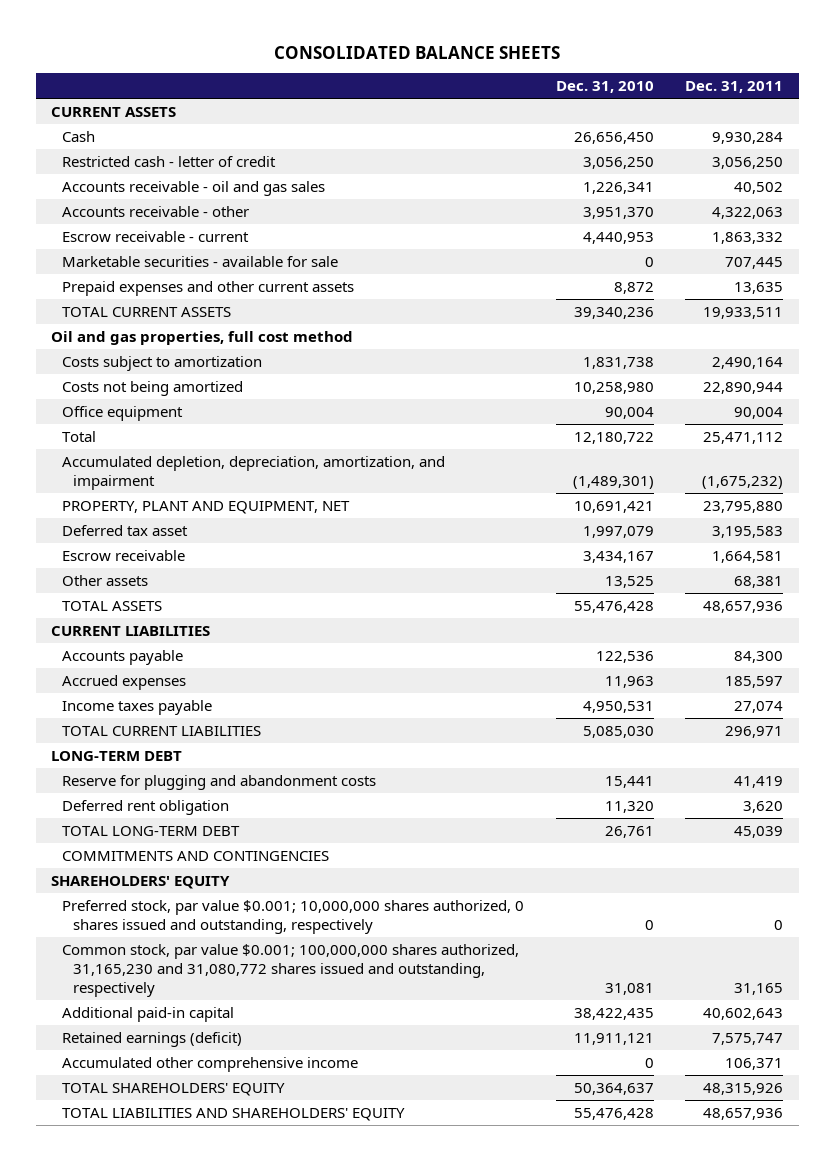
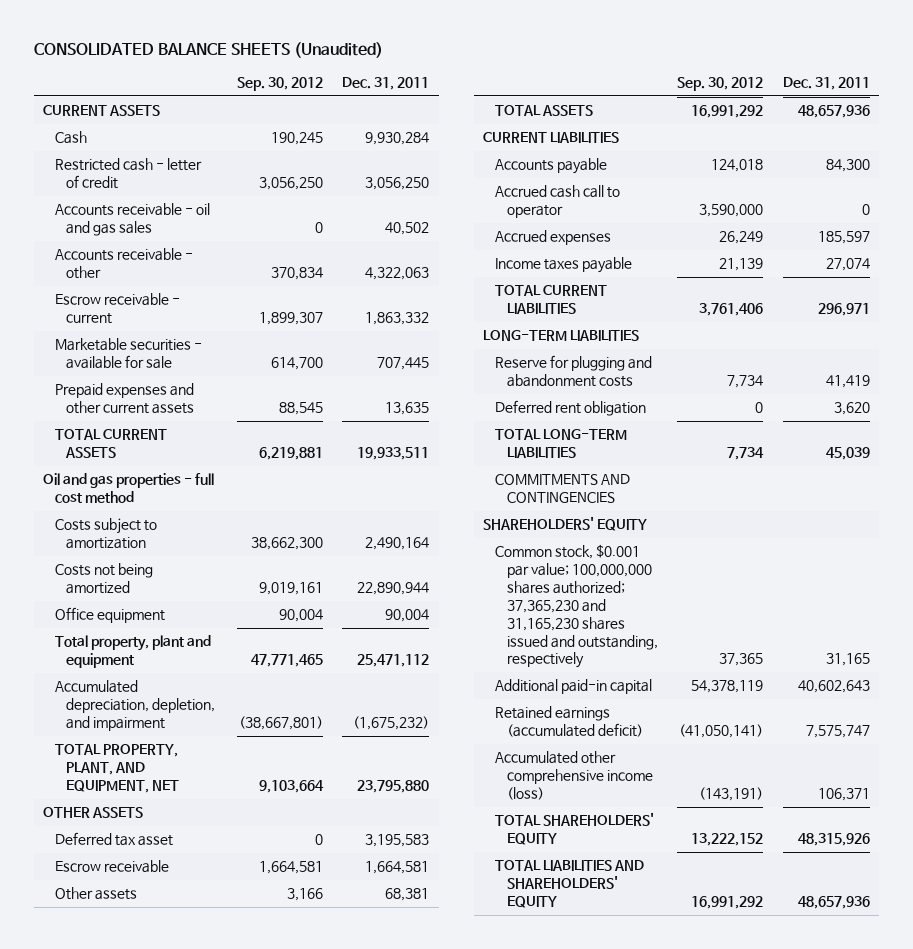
[274,45,561,59] CONSOLIDATED BALANCE SHEETS -> [33,41,383,58] CONSOLIDATED BALANCE SHEETS (Unaudited)
[555,81,654,94] Dec. 31, 2010 -> none
none -> [236,77,323,92] Sep. 30, 2012
[51,330,354,345] Oil and gas properties, full cost method -> [43,473,215,504] Oil and gas properties - full cost method
[62,430,97,442] Total -> [54,635,211,669] Total property, plant and equipment
[62,455,446,490] Accumulated depletion, depreciation, amortization, and impairment -> [54,680,216,732] Accumulated depreciation, depletion, and impairment
[62,500,351,514] PROPERTY, PLANT AND EQUIPMENT, NET -> [54,744,180,794] TOTAL PROPERTY, PLANT, AND EQUIPMENT, NET
none -> [43,807,144,819] OTHER ASSETS
none -> [495,185,621,219] Accrued cash call to operator
[51,750,183,761] LONG-TERM DEBT -> [483,330,640,342] LONG-TERM LIABILITIES
[62,825,241,836] TOTAL LONG-TERM DEBT -> [495,429,628,459] TOTAL LONG-TERM LIABILITIES
[62,899,525,934] Preferred stock, par value $0.001; 10,000,000 shares authorized, 0 shares issued and outstanding, respectively -> none
[62,943,520,998] Common stock, par value $0.001; 100,000,000 shares authorized, 31,165,230 and 31,080,772 shares issued and outstanding, respectively -> [495,544,658,669] Common stock, $0.001 par value; 100,000,000 shares authorized; 37,365,230 and 31,165,230 shares issued and outstanding, respectively
[62,1031,243,1047] Retained earnings (deficit) -> [495,706,643,738] Retained earnings (accumulated deficit)
[62,1056,359,1072] Accumulated other comprehensive income -> [495,751,653,801] Accumulated other comprehensive income (loss)

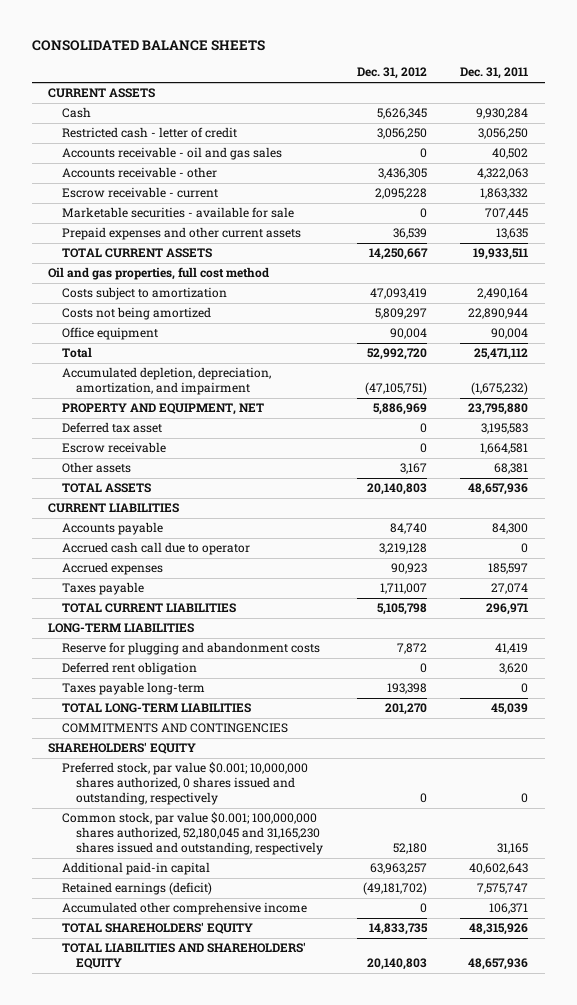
[33,41,383,58] CONSOLIDATED BALANCE SHEETS (Unaudited) -> [31,39,265,51] CONSOLIDATED BALANCE SHEETS
[236,77,323,92] Sep. 30, 2012 -> none
none -> [356,67,427,80] Dec. 31, 2012
[43,473,215,504] Oil and gas properties - full cost method -> [48,267,270,281] Oil and gas properties, full cost method
[43,807,144,819] OTHER ASSETS -> none
[54,635,211,669] Total property, plant and equipment -> [62,347,93,359] Total
[54,680,216,732] Accumulated depreciation, depletion, and impairment -> [62,367,272,396] Accumulated depletion, depreciation, amortization, and impairment
[54,744,180,794] TOTAL PROPERTY, PLANT, AND EQUIPMENT, NET -> [62,403,265,416] PROPERTY AND EQUIPMENT, NET
[495,185,621,219] Accrued cash call to operator -> [62,542,251,556] Accrued cash call due to operator
[495,257,633,274] Income taxes payable -> [62,582,145,596] Taxes payable
none -> [62,682,206,696] Taxes payable long-term
none -> [62,762,309,805] Preferred stock, par value $0.001; 10,000,000 shares authorized, 0 shares issued and outstanding, respectively
[495,544,658,669] Common stock, $0.001 par value; 100,000,000 shares authorized; 37,365,230 and 31,165,230 shares issued and outstanding, respectively -> [62,812,323,855] Common stock, par value $0.001; 100,000,000 shares authorized, 52,180,045 and 31,165,230 shares issued and outstanding, respectively
[495,706,643,738] Retained earnings (accumulated deficit) -> [62,882,213,896] Retained earnings (deficit)
[495,751,653,801] Accumulated other comprehensive income (loss) -> [62,902,308,916] Accumulated other comprehensive income

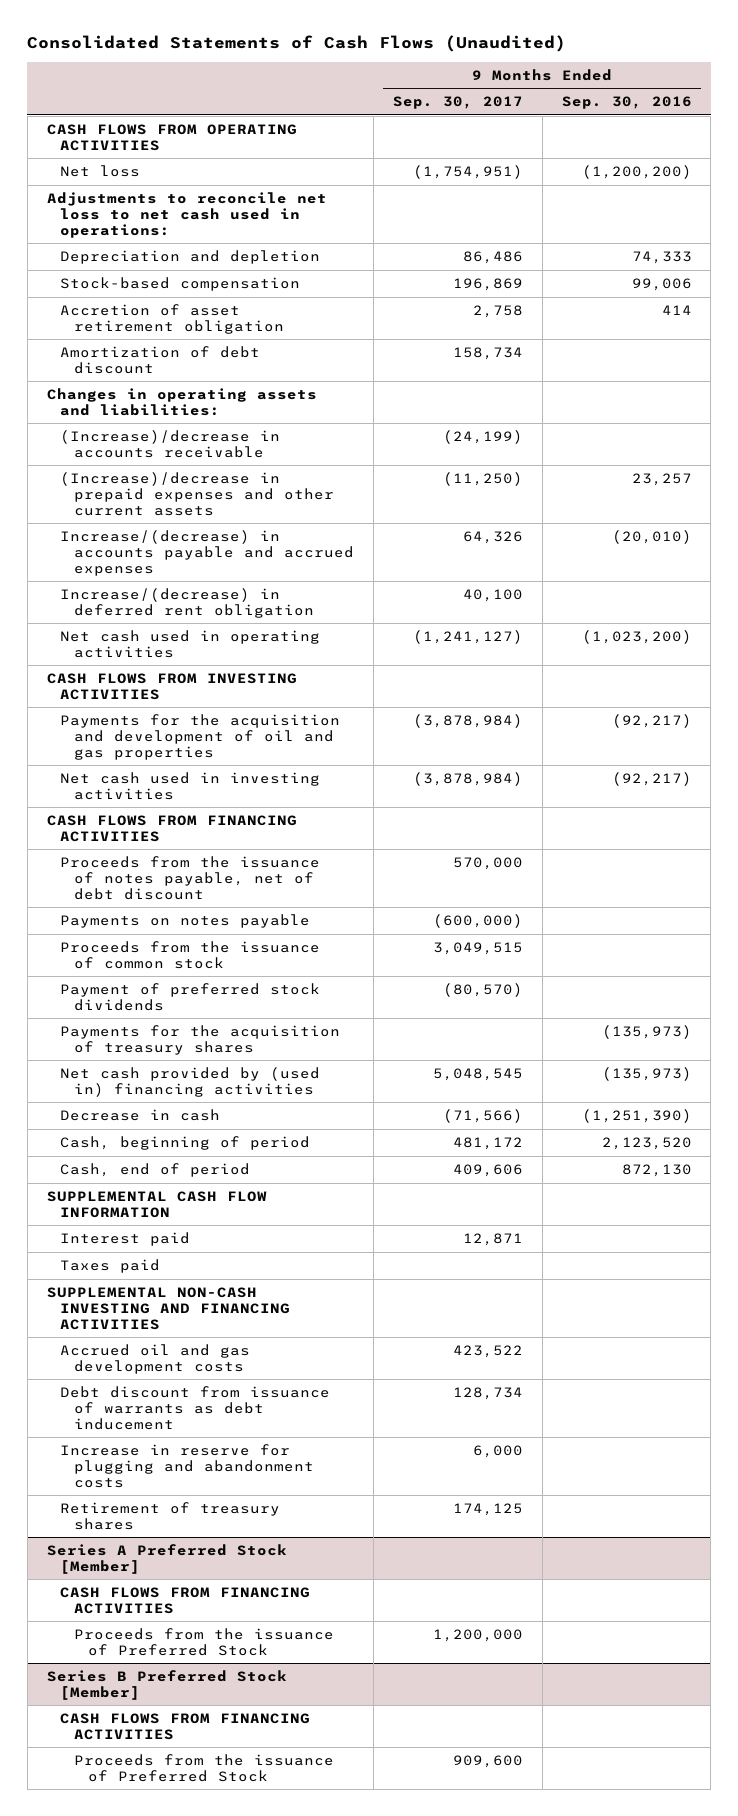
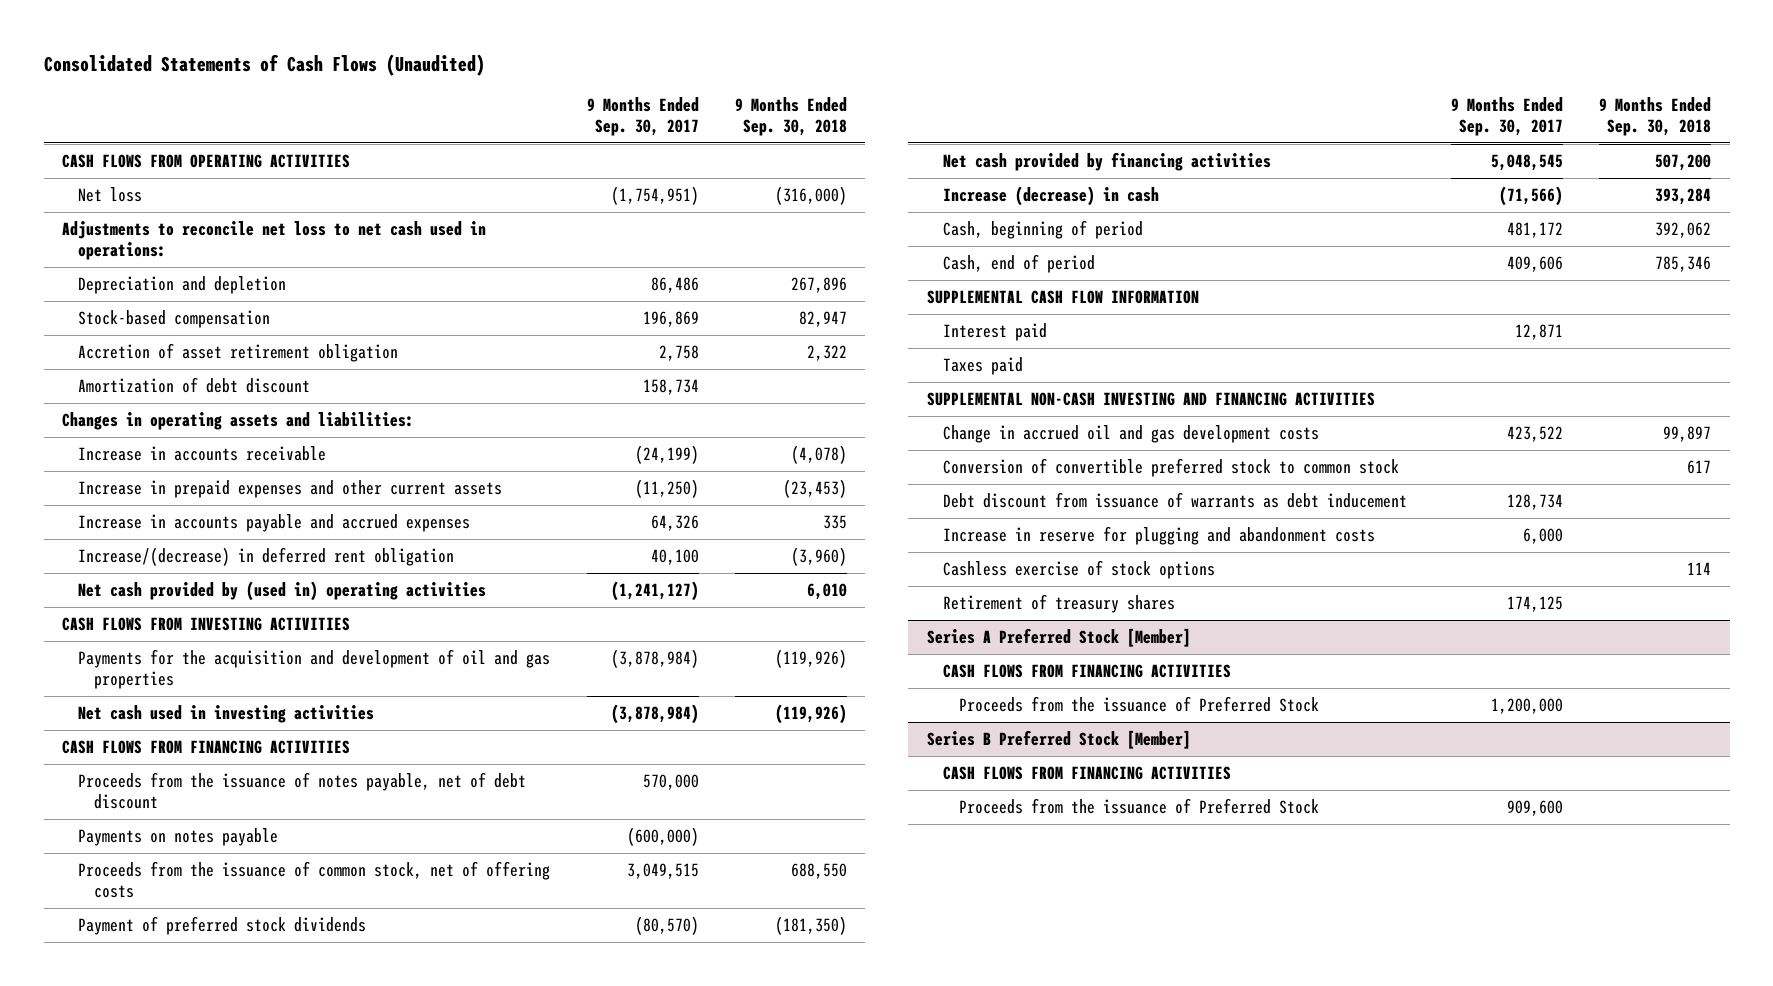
[561,96,692,110] Sep. 30, 2016 -> none
none -> [734,96,847,136] 9 Months Ended Sep. 30, 2018
[60,430,281,458] (Increase)/decrease in accounts receivable -> [78,445,327,461] Increase in accounts receivable
[60,472,335,516] (Increase)/decrease in prepaid expenses and other current assets -> [78,479,503,498] Increase in prepaid expenses and other current assets
[60,530,355,576] Increase/(decrease) in accounts payable and accrued expenses -> [78,513,471,532] Increase in accounts payable and accrued expenses
[60,630,321,658] Net cash used in operating activities -> [78,580,487,601] Net cash provided by (used in) operating activities
[60,941,321,969] Proceeds from the issuance of common stock -> [78,860,551,898] Proceeds from the issuance of common stock, net of offering costs
[60,1025,341,1055] Payments for the acquisition of treasury shares -> none
[60,1067,321,1097] Net cash provided by (used in) financing activities -> [942,151,1271,171] Net cash provided by financing activities
[60,1109,221,1122] Decrease in cash -> [942,185,1159,206] Increase (decrease) in cash
[60,1344,251,1374] Accrued oil and gas development costs -> [942,424,1319,443] Change in accrued oil and gas development costs
none -> [942,457,1399,477] Conversion of convertible preferred stock to common stock
none -> [942,559,1215,579] Cashless exercise of stock options

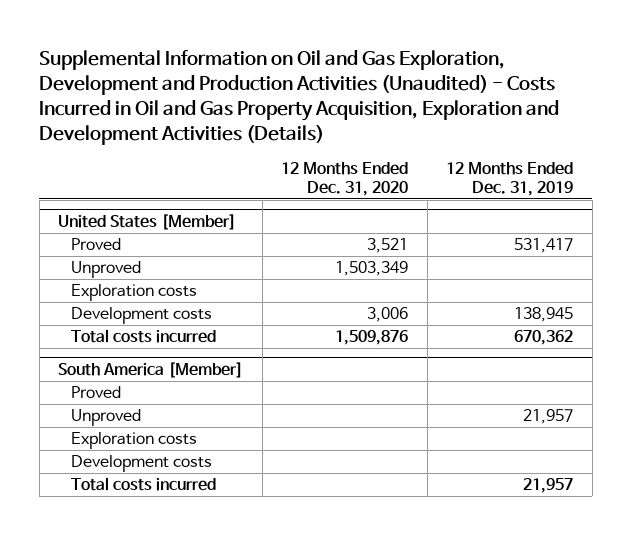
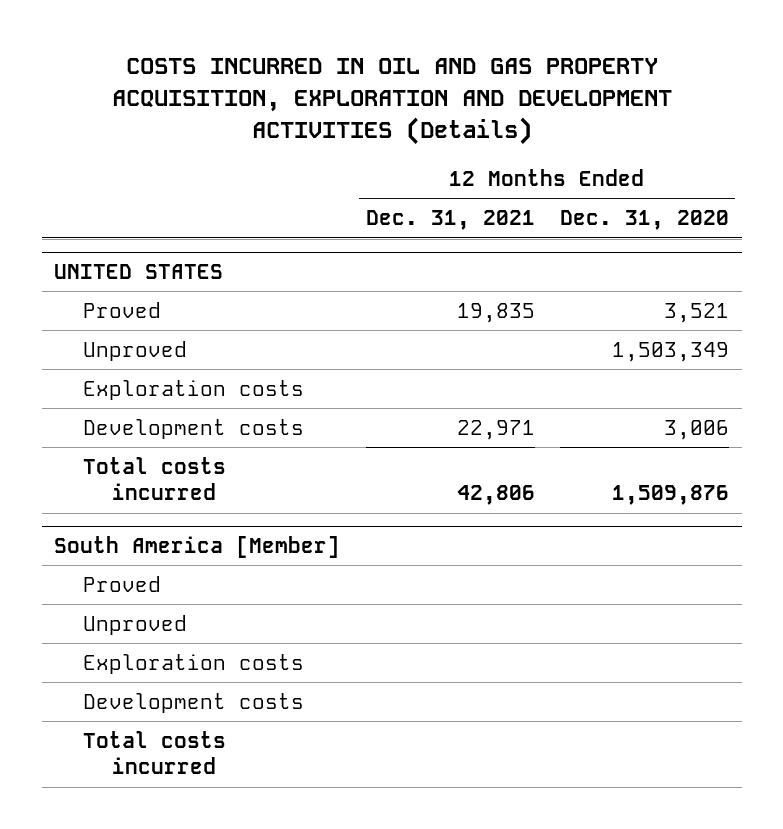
[39,49,560,146] Supplemental Information on Oil and Gas Exploration, Development and Production Activities (Unaudited) - Costs Incurred in Oil and Gas Property Acquisition, Exploration and Development Activities (Details) -> [111,57,672,146] COSTS INCURRED IN OIL AND GAS PROPERTY ACQUISITION, EXPLORATION AND DEVELOPMENT ACTIVITIES (Details)
[446,161,574,196] 12 Months Ended Dec. 31, 2019 -> none
none -> [365,210,535,231] Dec. 31, 2021
[58,213,237,230] United States [Member] -> [54,264,224,280] UNITED STATES

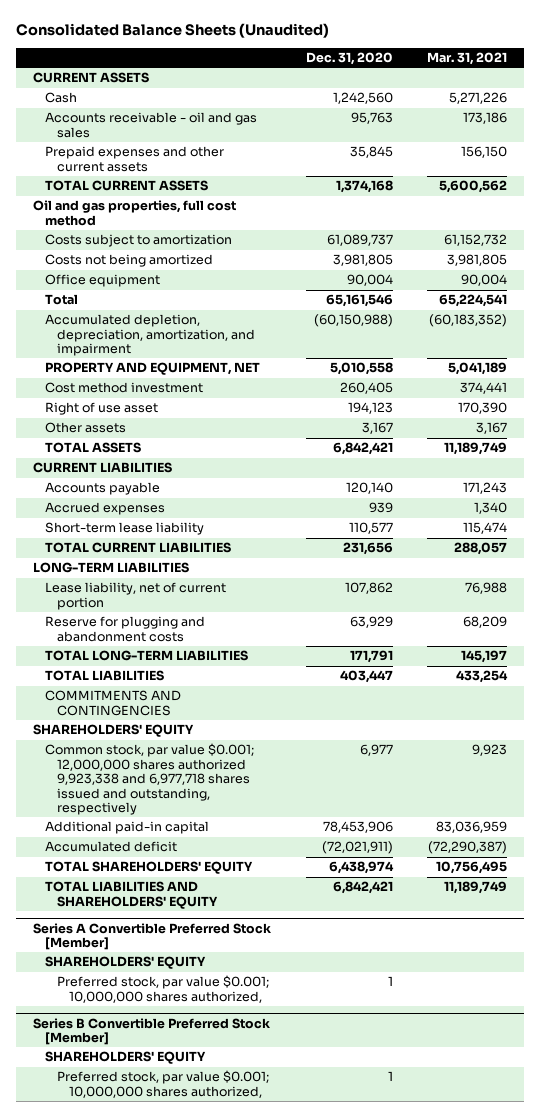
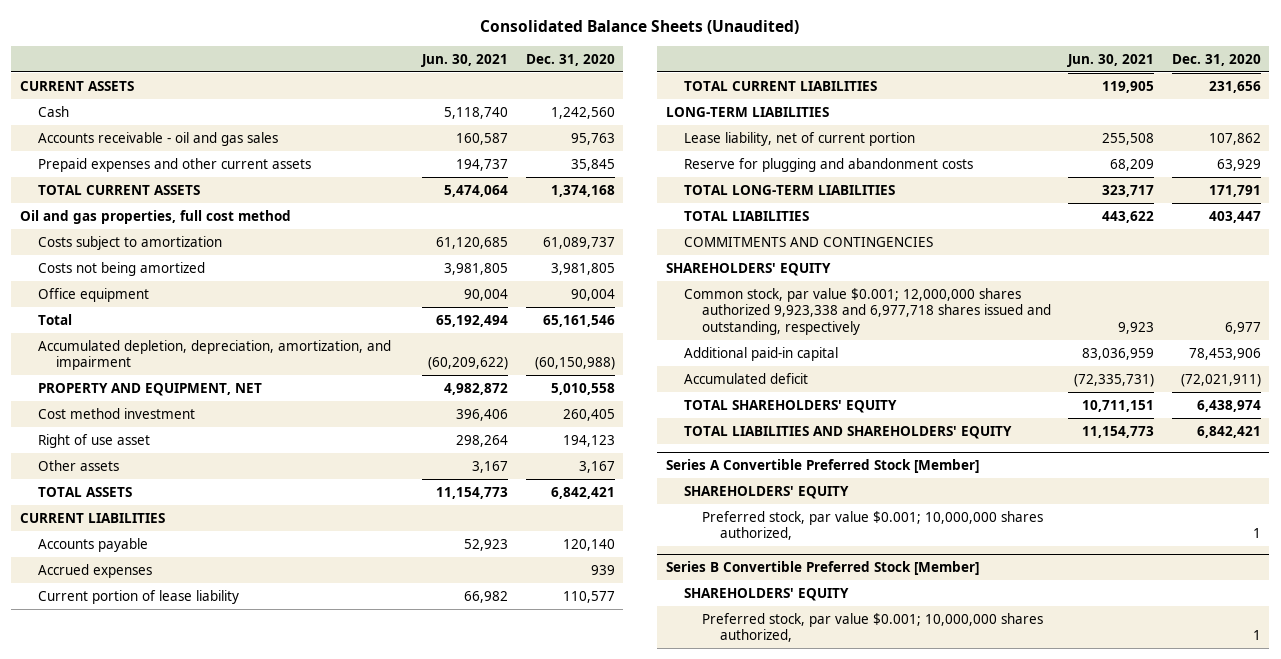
[426,52,507,66] Mar. 31, 2021 -> none
none -> [421,53,509,67] Jun. 30, 2021
[45,522,205,536] Short-term lease liability -> [38,589,240,604] Current portion of lease liability

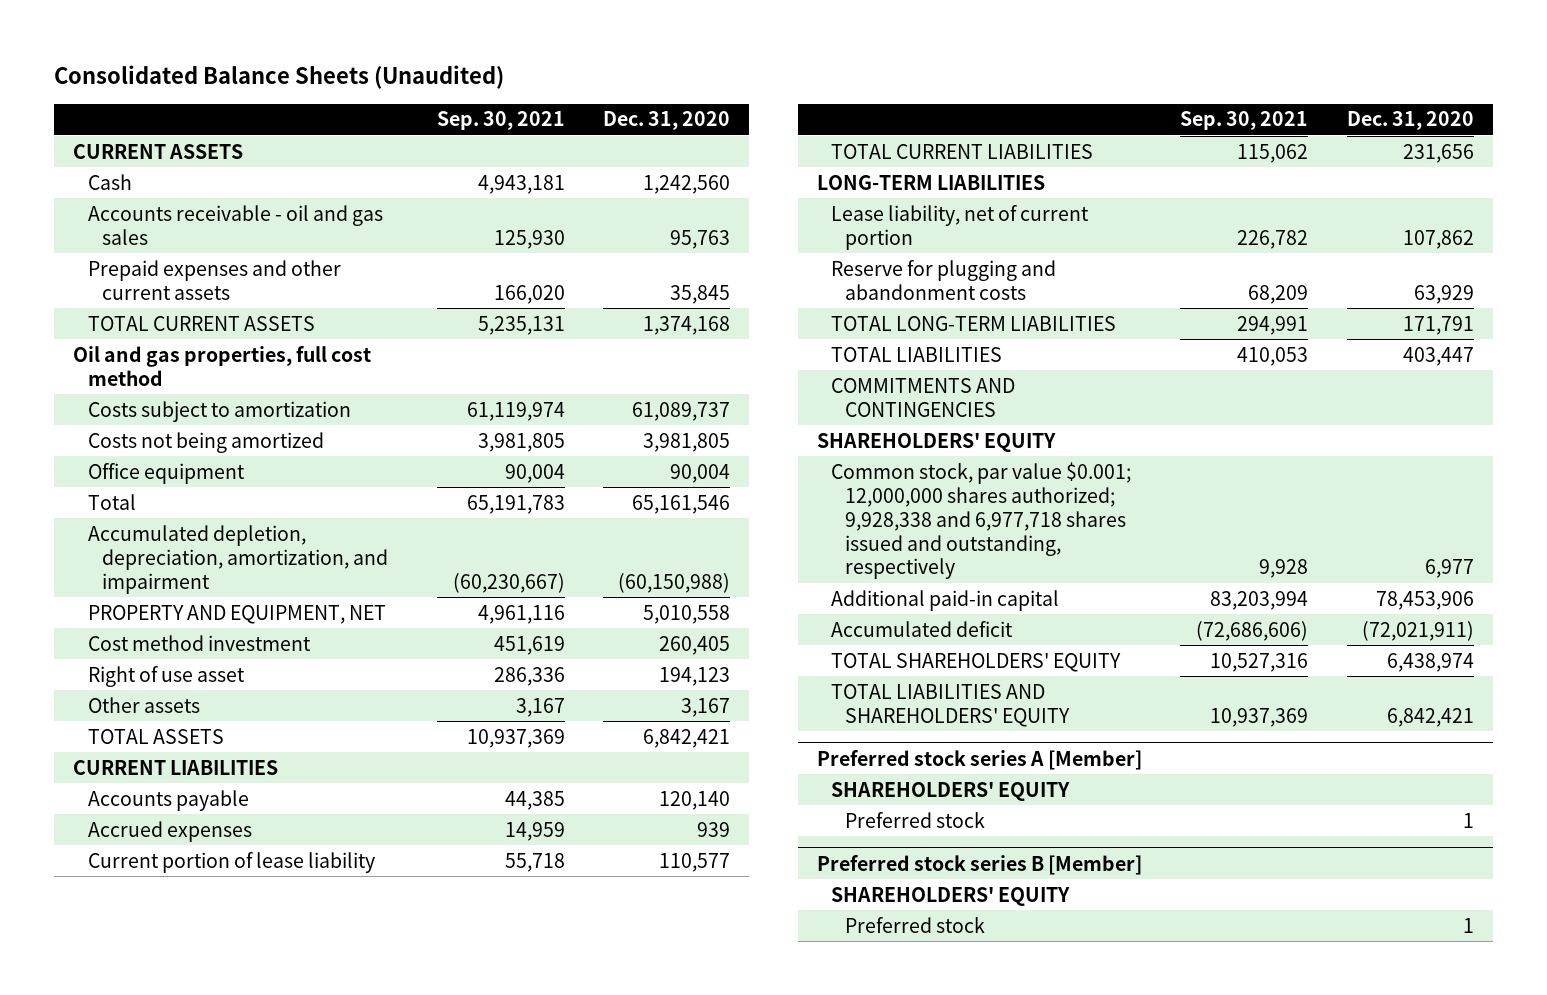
[421,53,509,67] Jun. 30, 2021 -> none
none -> [436,111,565,131] Sep. 30, 2021
[683,287,1052,335] Common stock, par value $0.001; 12,000,000 shares authorized 9,923,338 and 6,977,718 shares issued and outstanding, respectively -> [831,461,1132,580] Common stock, par value $0.001; 12,000,000 shares authorized; 9,928,338 and 6,977,718 shares issued and outstanding, respectively
[665,459,979,474] Series A Convertible Preferred Stock [Member] -> [816,749,1142,770] Preferred stock series A [Member]
[702,510,1044,541] Preferred stock, par value $0.001; 10,000,000 shares authorized, -> [845,811,986,828] Preferred stock
[665,561,979,576] Series B Convertible Preferred Stock [Member] -> [816,854,1142,875] Preferred stock series B [Member]
[702,612,1044,643] Preferred stock, par value $0.001; 10,000,000 shares authorized, -> [845,916,986,933] Preferred stock

